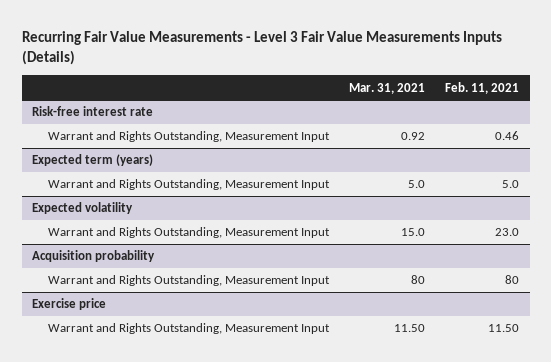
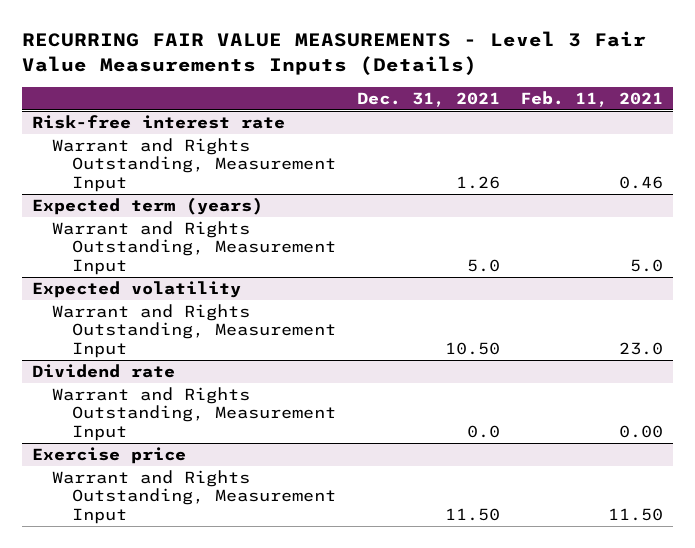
[21,31,502,66] Recurring Fair Value Measurements - Level 3 Fair Value Measurements Inputs (Details) -> [21,31,646,75] RECURRING FAIR VALUE MEASUREMENTS - Level 3 Fair Value Measurements Inputs (Details)
[348,82,425,94] Mar. 31, 2021 -> none
none -> [356,91,500,107] Dec. 31, 2021
[32,250,156,263] Acquisition probability -> none
none -> [32,364,176,379] Dividend rate
[505,275,520,285] 80 -> [618,424,663,438] 0.00

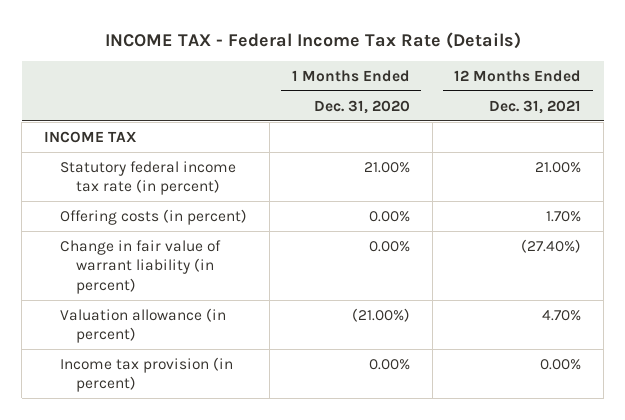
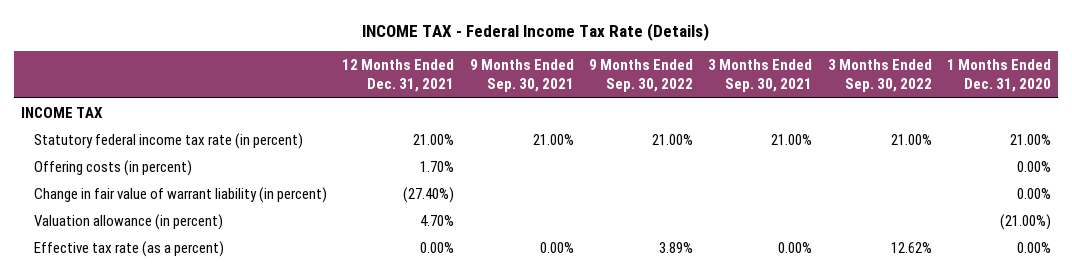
none -> [469,59,574,93] 9 Months Ended Sep. 30, 2021
none -> [588,59,693,93] 9 Months Ended Sep. 30, 2022
none -> [708,59,813,93] 3 Months Ended Sep. 30, 2021
none -> [827,59,932,93] 3 Months Ended Sep. 30, 2022
[59,356,233,393] Income tax provision (in percent) -> [33,240,224,257] Effective tax rate (as a percent)

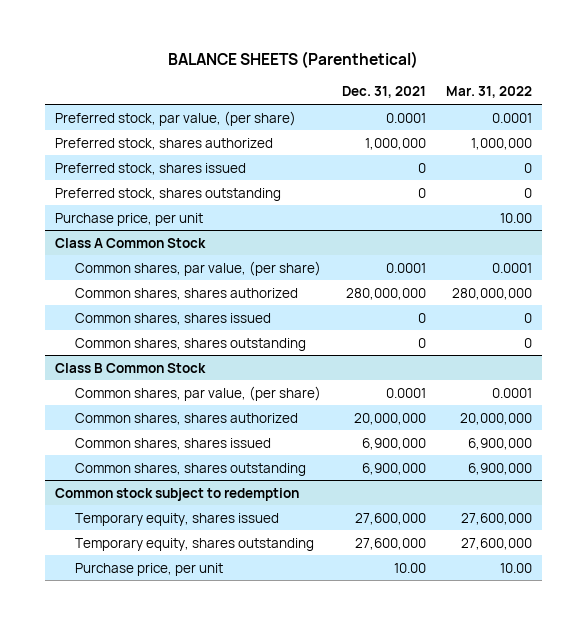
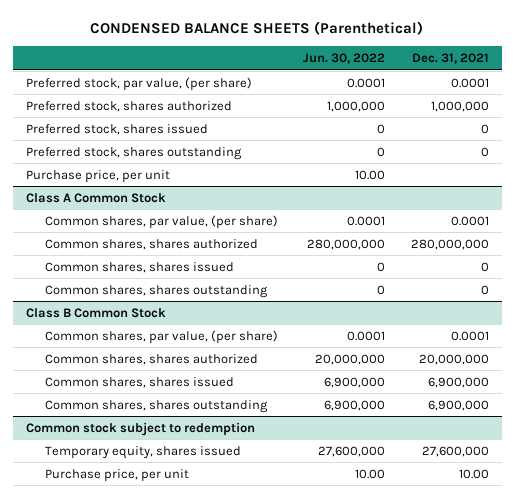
[168,51,419,69] BALANCE SHEETS (Parenthetical) -> [90,21,424,36] CONDENSED BALANCE SHEETS (Parenthetical)
[445,86,532,99] Mar. 31, 2022 -> none
none -> [303,53,386,65] Jun. 30, 2022
[75,537,315,551] Temporary equity, shares outstanding -> none

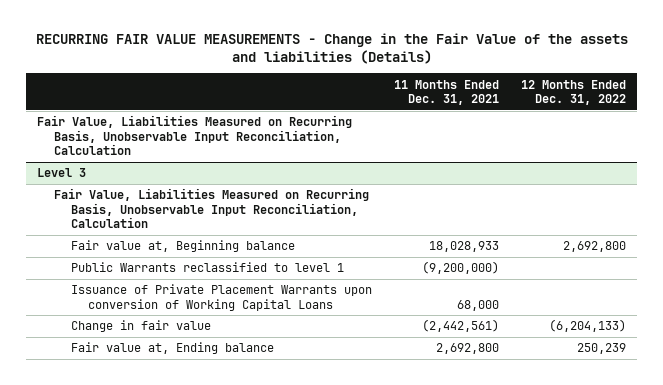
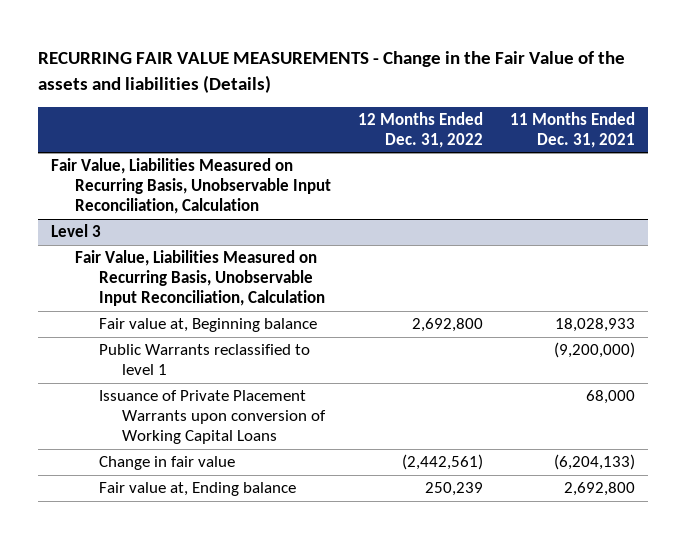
[422,319,500,333] (2,442,561) -> [553,454,635,471] (6,204,133)
[549,319,627,333] (6,204,133) -> [401,454,483,471] (2,442,561)

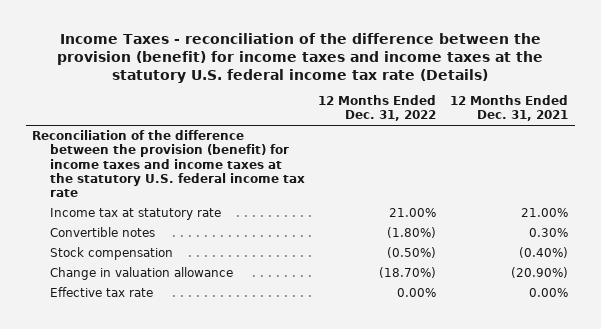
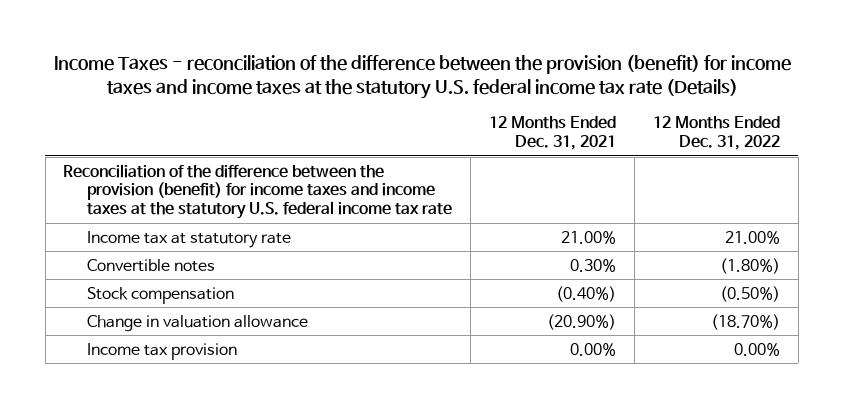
[49,287,153,298] Effective tax rate -> [87,342,238,360] Income tax provision

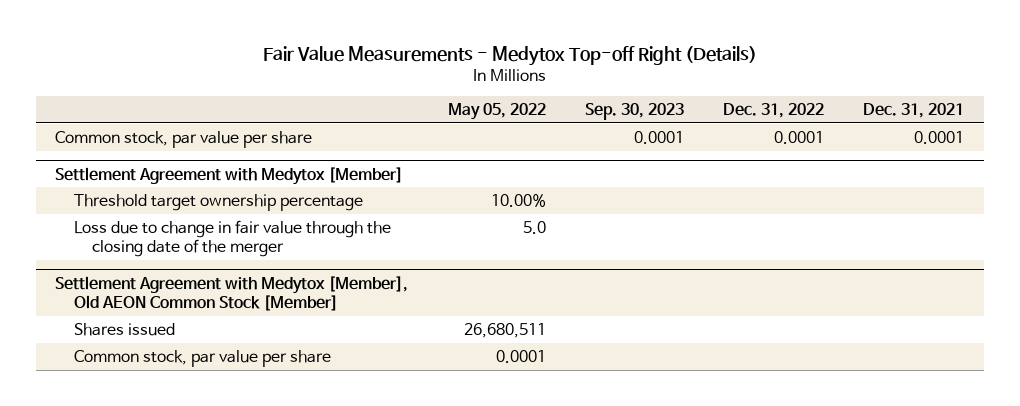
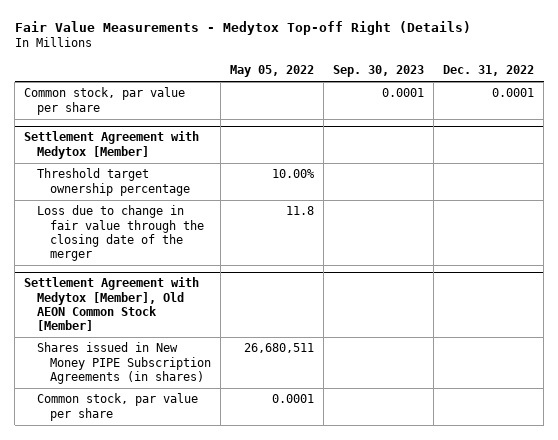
[863,103,965,119] Dec. 31, 2021 -> none
[522,220,546,234] 5.0 -> [285,206,314,216] 11.8
[73,322,175,336] Shares issued -> [36,342,211,384] Shares issued in New Money PIPE Subscription Agreements (in shares)

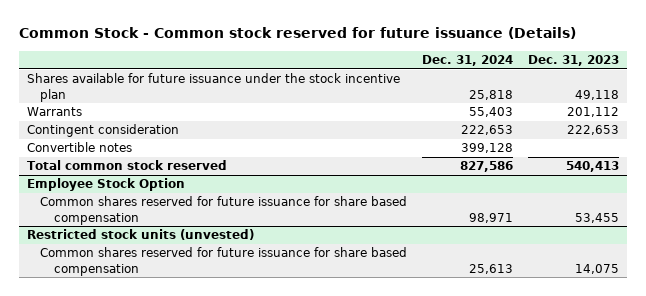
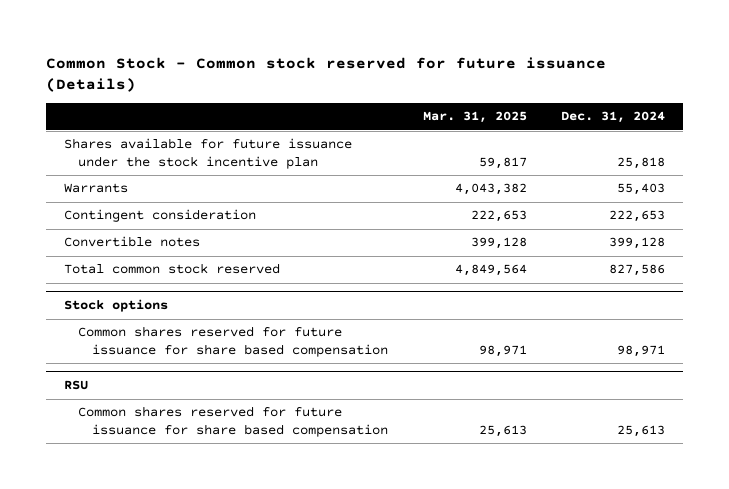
[528,55,620,67] Dec. 31, 2023 -> none
none -> [422,111,527,124] Mar. 31, 2025
[26,178,185,192] Employee Stock Option -> [63,299,168,313] Stock options
[26,229,254,241] Restricted stock units (unvested) -> [63,380,88,391] RSU

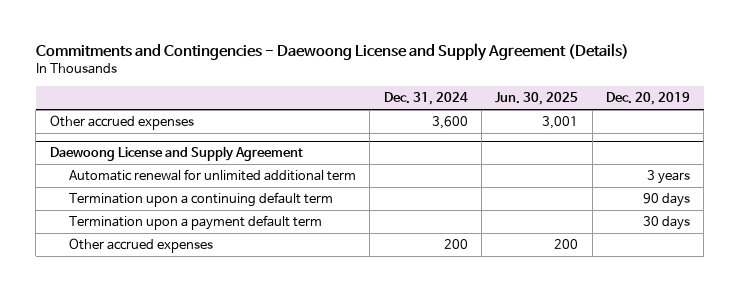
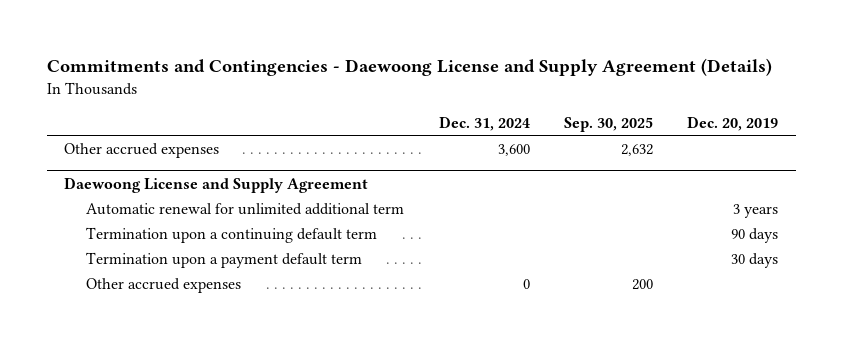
[495,92,579,106] Jun. 30, 2025 -> none
none -> [564,116,654,132] Sep. 30, 2025
[443,239,468,250] 200 -> [522,278,530,289] 0

